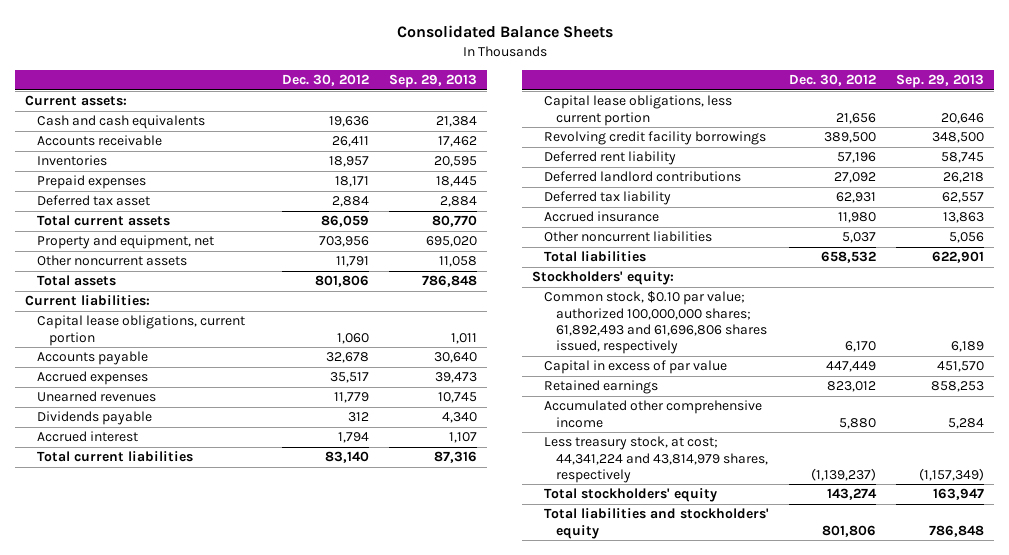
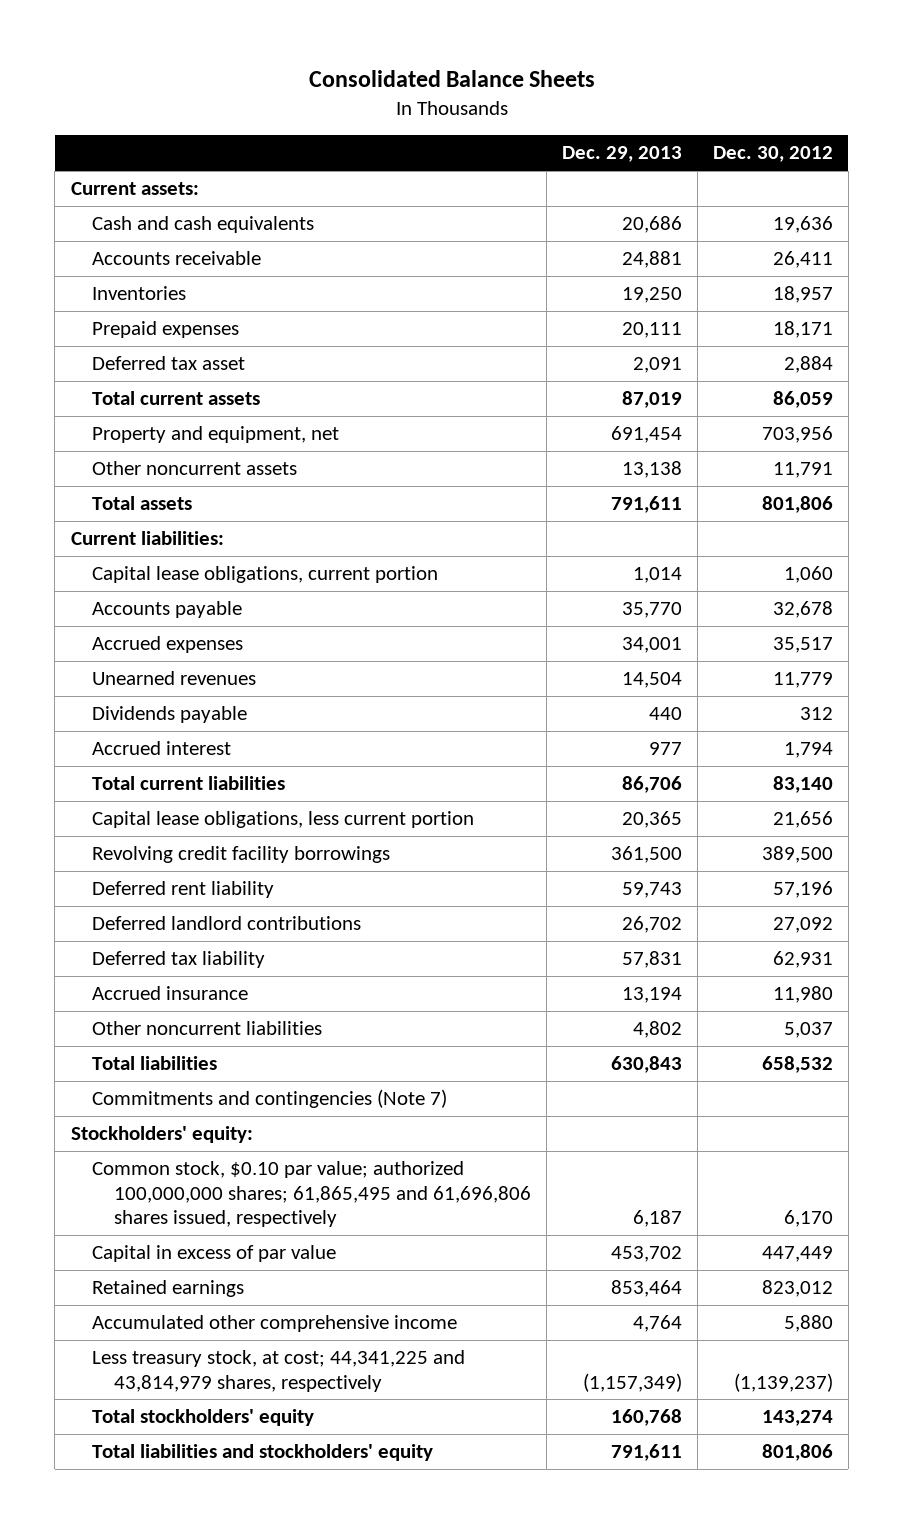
[388,74,477,89] Sep. 29, 2013 -> none
none -> [561,146,682,163] Dec. 29, 2013
none -> [92,1089,448,1109] Commitments and contingencies (Note 7)
[544,291,768,355] Common stock, $0.10 par value; authorized 100,000,000 shares; 61,892,493 and 61,696,806 shares issued, respectively -> [92,1161,531,1228] Common stock, $0.10 par value; authorized 100,000,000 shares; 61,865,495 and 61,696,806 shares issued, respectively
[544,436,769,483] Less treasury stock, at cost; 44,341,224 and 43,814,979 shares, respectively -> [92,1350,466,1392] Less treasury stock, at cost; 44,341,225 and 43,814,979 shares, respectively

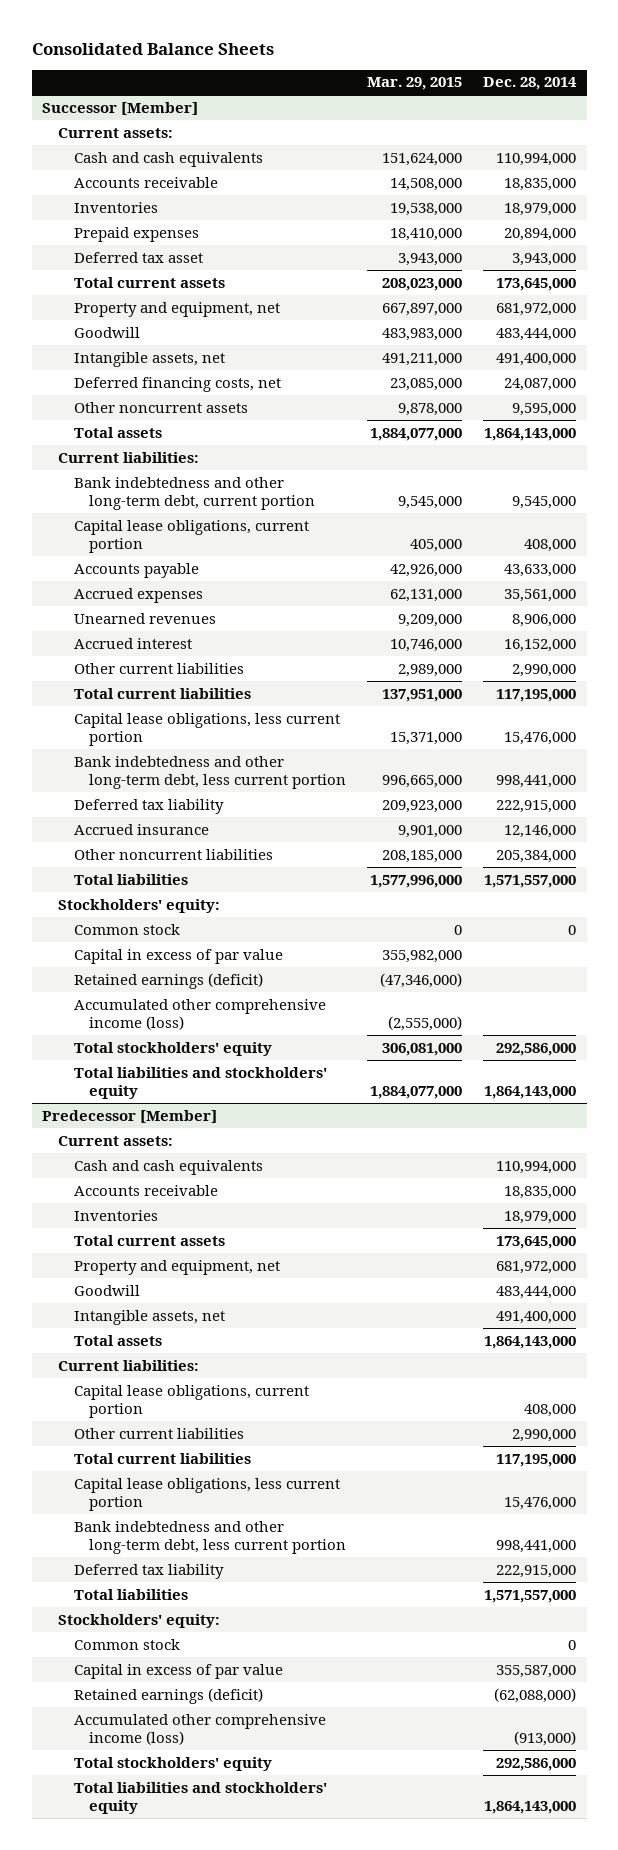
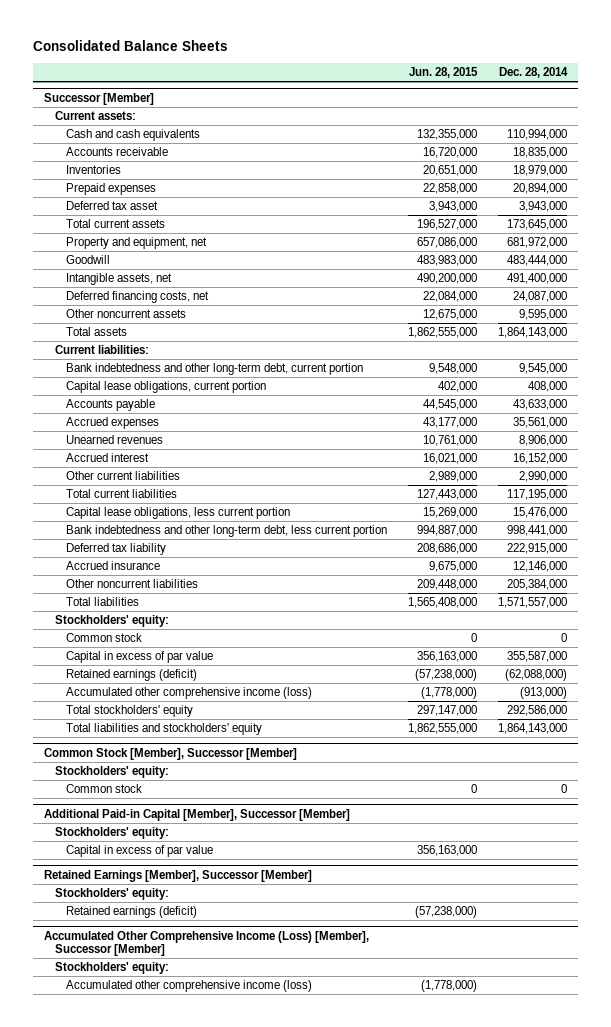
[367,77,463,91] Mar. 29, 2015 -> none
none -> [409,67,479,79] Jun. 28, 2015
[73,948,283,964] Capital in excess of par value -> none
[73,972,263,989] Retained earnings (deficit) -> none
[73,998,326,1031] Accumulated other comprehensive income (loss) -> none
[73,1041,272,1056] Total stockholders' equity -> none
[73,1066,327,1100] Total liabilities and stockholders' equity -> none
[42,1109,218,1123] Predecessor [Member] -> none
[57,1135,173,1146] Current assets: -> none
[73,1159,263,1175] Cash and cash equivalents -> none
[73,1184,218,1196] Accounts receivable -> none
[73,1209,158,1221] Inventories -> none
[73,1234,225,1246] Total current assets -> none
[73,1259,280,1275] Property and equipment, net -> none
[73,1284,140,1296] Goodwill -> none
[73,1309,225,1325] Intangible assets, net -> none
[73,1334,162,1346] Total assets -> none
[57,1359,199,1371] Current liabilities: -> none
[73,1384,309,1419] Capital lease obligations, current portion -> none
[73,1427,244,1439] Other current liabilities -> none
[73,1452,251,1464] Total current liabilities -> none
[73,1477,340,1512] Capital lease obligations, less current portion -> none
[73,1520,347,1555] Bank indebtedness and other long-term debt, less current portion -> none
[73,1563,224,1579] Deferred tax liability -> none
[73,1588,188,1600] Total liabilities -> none
[57,1613,220,1628] Stockholders' equity: -> none
[73,1638,180,1650] Common stock -> none
none -> [43,747,297,760] Common Stock [Member], Successor [Member]
none -> [54,766,169,779] Stockholders' equity:
none -> [65,784,142,794] Common stock
none -> [43,808,350,821] Additional Paid-in Capital [Member], Successor [Member]
none -> [54,827,169,840] Stockholders' equity:
none -> [65,845,213,858] Capital in excess of par value
none -> [43,869,312,882] Retained Earnings [Member], Successor [Member]
none -> [54,888,169,901] Stockholders' equity:
none -> [65,906,197,919] Retained earnings (deficit)
none -> [43,930,369,957] Accumulated Other Comprehensive Income (Loss) [Member], Successor [Member]
none -> [54,962,169,975] Stockholders' equity:
none -> [65,980,312,993] Accumulated other comprehensive income (loss)

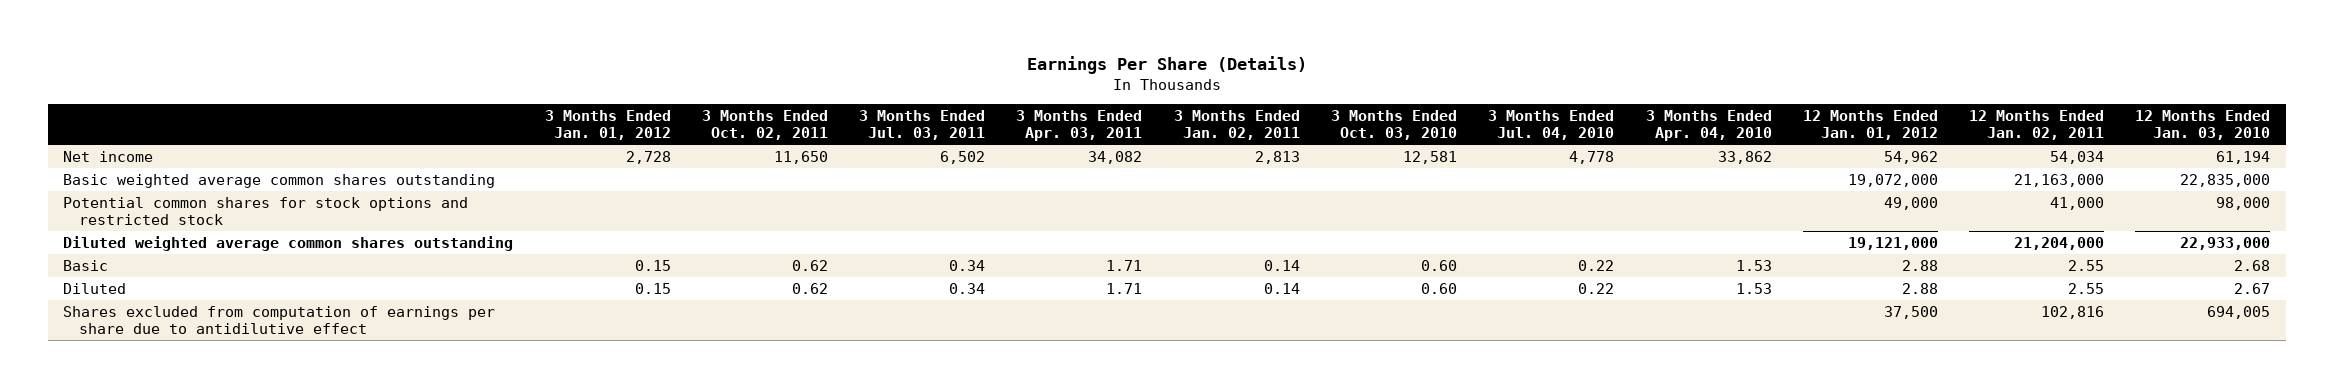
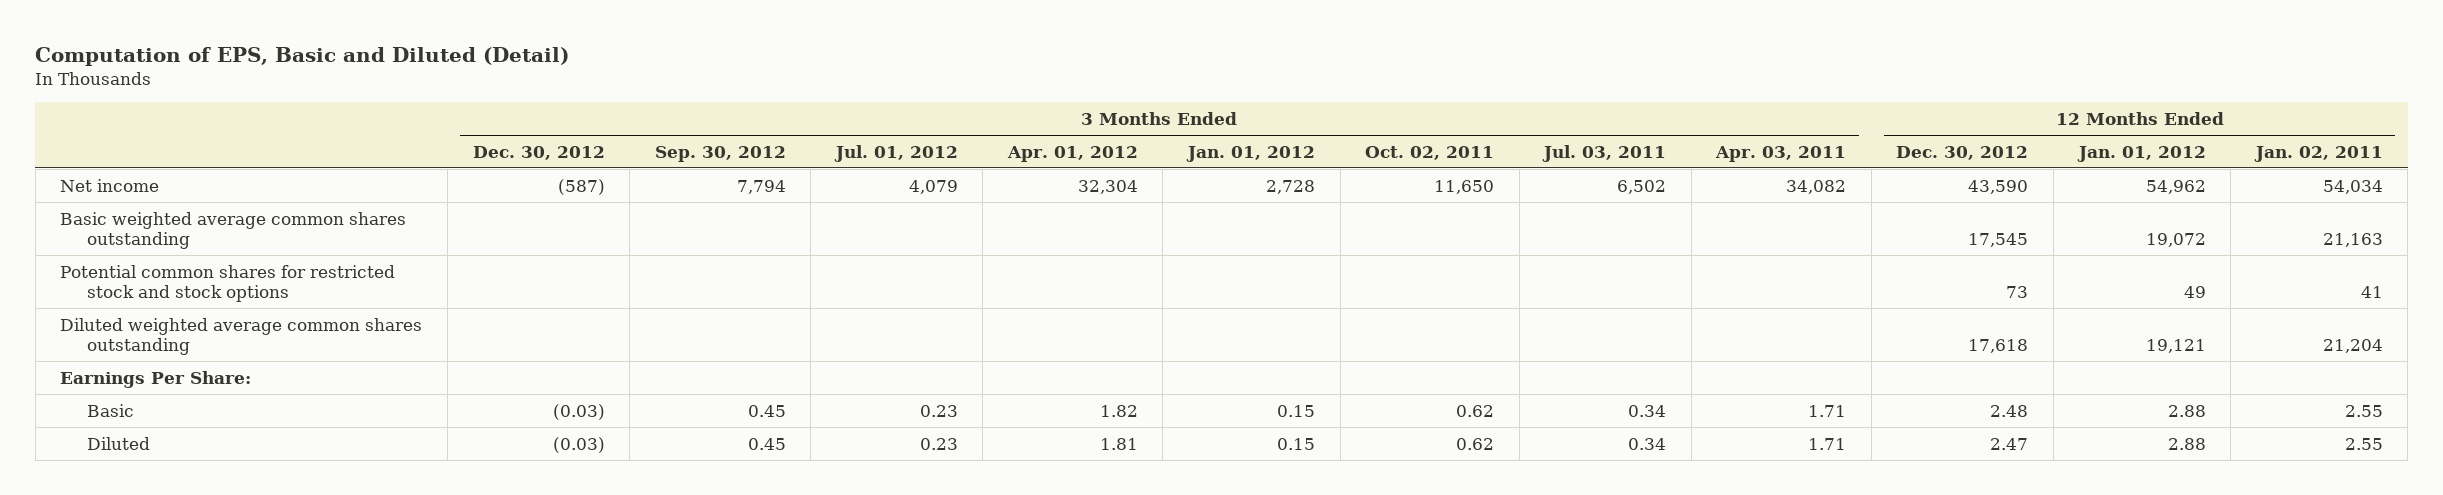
[1026,56,1307,75] Earnings Per Share (Details) -> [35,47,570,67] Computation of EPS, Basic and Diluted (Detail)
[1173,109,1300,141] 3 Months Ended Jan. 02, 2011 -> none
[1330,109,1457,141] 3 Months Ended Oct. 03, 2010 -> none
[1488,109,1615,141] 3 Months Ended Jul. 04, 2010 -> none
[1645,109,1772,142] 3 Months Ended Apr. 04, 2010 -> none
[2135,109,2271,141] 12 Months Ended Jan. 03, 2010 -> none
none -> [472,145,605,160] Dec. 30, 2012
none -> [654,145,786,162] Sep. 30, 2012
none -> [833,144,958,162] Jul. 01, 2012
none -> [1006,145,1138,162] Apr. 01, 2012
none -> [1896,145,2029,160] Dec. 30, 2012
[1847,173,1938,187] 19,072,000 -> [2145,232,2206,247] 19,072
[2014,173,2105,187] 21,163,000 -> [2322,232,2383,247] 21,163
[63,196,469,225] Potential common shares for stock options and restricted stock -> [60,264,396,302] Potential common shares for restricted stock and stock options
[1883,196,1938,210] 49,000 -> [2183,285,2206,298] 49
[2050,196,2105,210] 41,000 -> [2360,285,2383,298] 41
[1847,236,1938,250] 19,121,000 -> [2145,338,2206,353] 19,121
[2014,236,2105,250] 21,204,000 -> [2322,338,2383,353] 21,204
none -> [60,370,252,388] Earnings Per Share:
[63,305,496,334] Shares excluded from computation of earnings per share due to antidilutive effect -> none

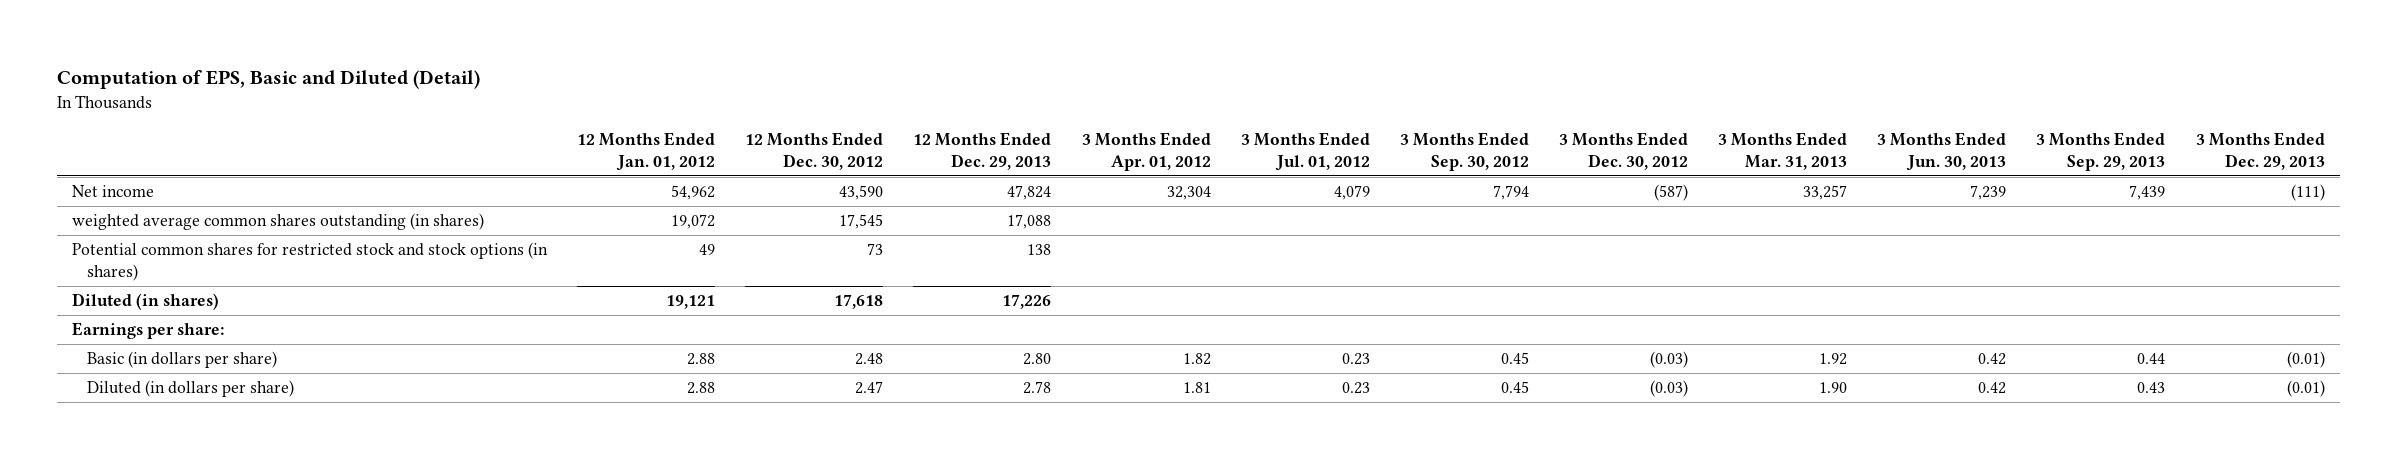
[1186,145,1316,162] Jan. 01, 2012 -> none
[1365,145,1495,160] Oct. 02, 2011 -> none
[1542,144,1667,162] Jul. 03, 2011 -> none
[1715,145,1847,162] Apr. 03, 2011 -> none
[2253,145,2383,162] Jan. 02, 2011 -> none
none -> [913,132,1052,171] 12 Months Ended Dec. 29, 2013
none -> [1718,132,1848,171] 3 Months Ended Mar. 31, 2013
none -> [1877,132,2007,172] 3 Months Ended Jun. 30, 2013
none -> [2036,132,2166,172] 3 Months Ended Sep. 29, 2013
none -> [2195,132,2325,171] 3 Months Ended Dec. 29, 2013
[60,211,407,249] Basic weighted average common shares outstanding -> [72,213,485,231] weighted average common shares outstanding (in shares)
[60,264,396,302] Potential common shares for restricted stock and stock options -> [72,242,549,281] Potential common shares for restricted stock and stock options (in shares)
[60,317,423,355] Diluted weighted average common shares outstanding -> [72,293,220,311] Diluted (in shares)
[60,370,252,388] Earnings Per Share: -> [72,322,225,340] Earnings per share:
[86,403,134,417] Basic -> [86,351,277,369] Basic (in dollars per share)
[86,436,150,450] Diluted -> [86,380,294,398] Diluted (in dollars per share)

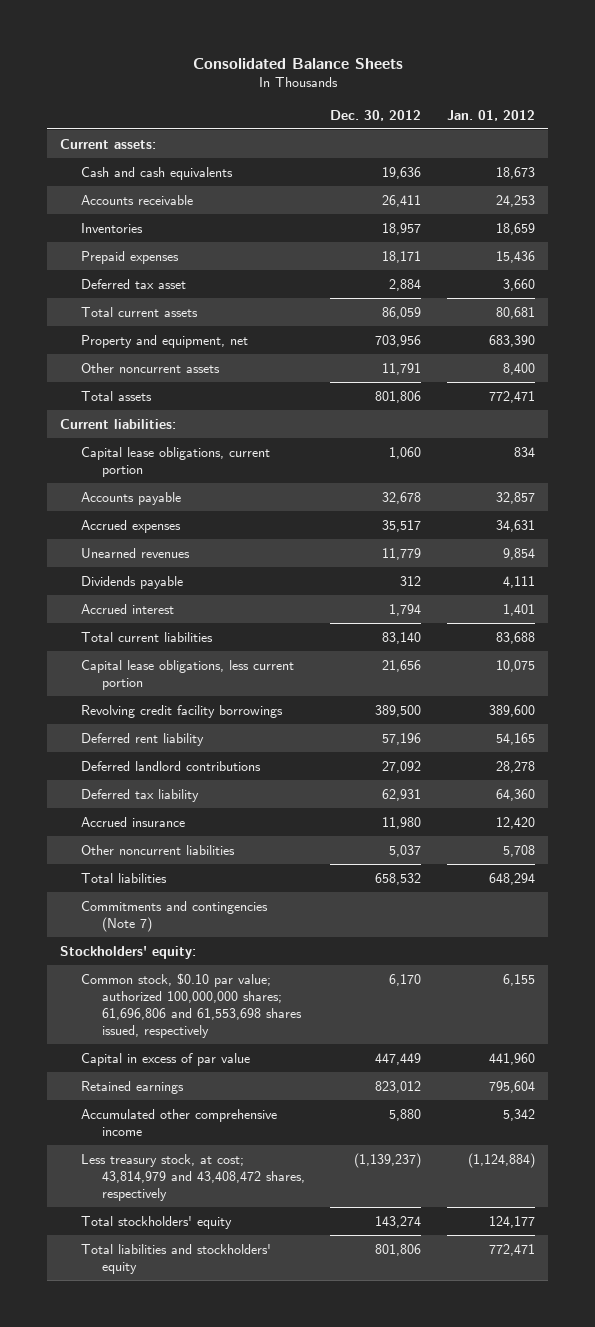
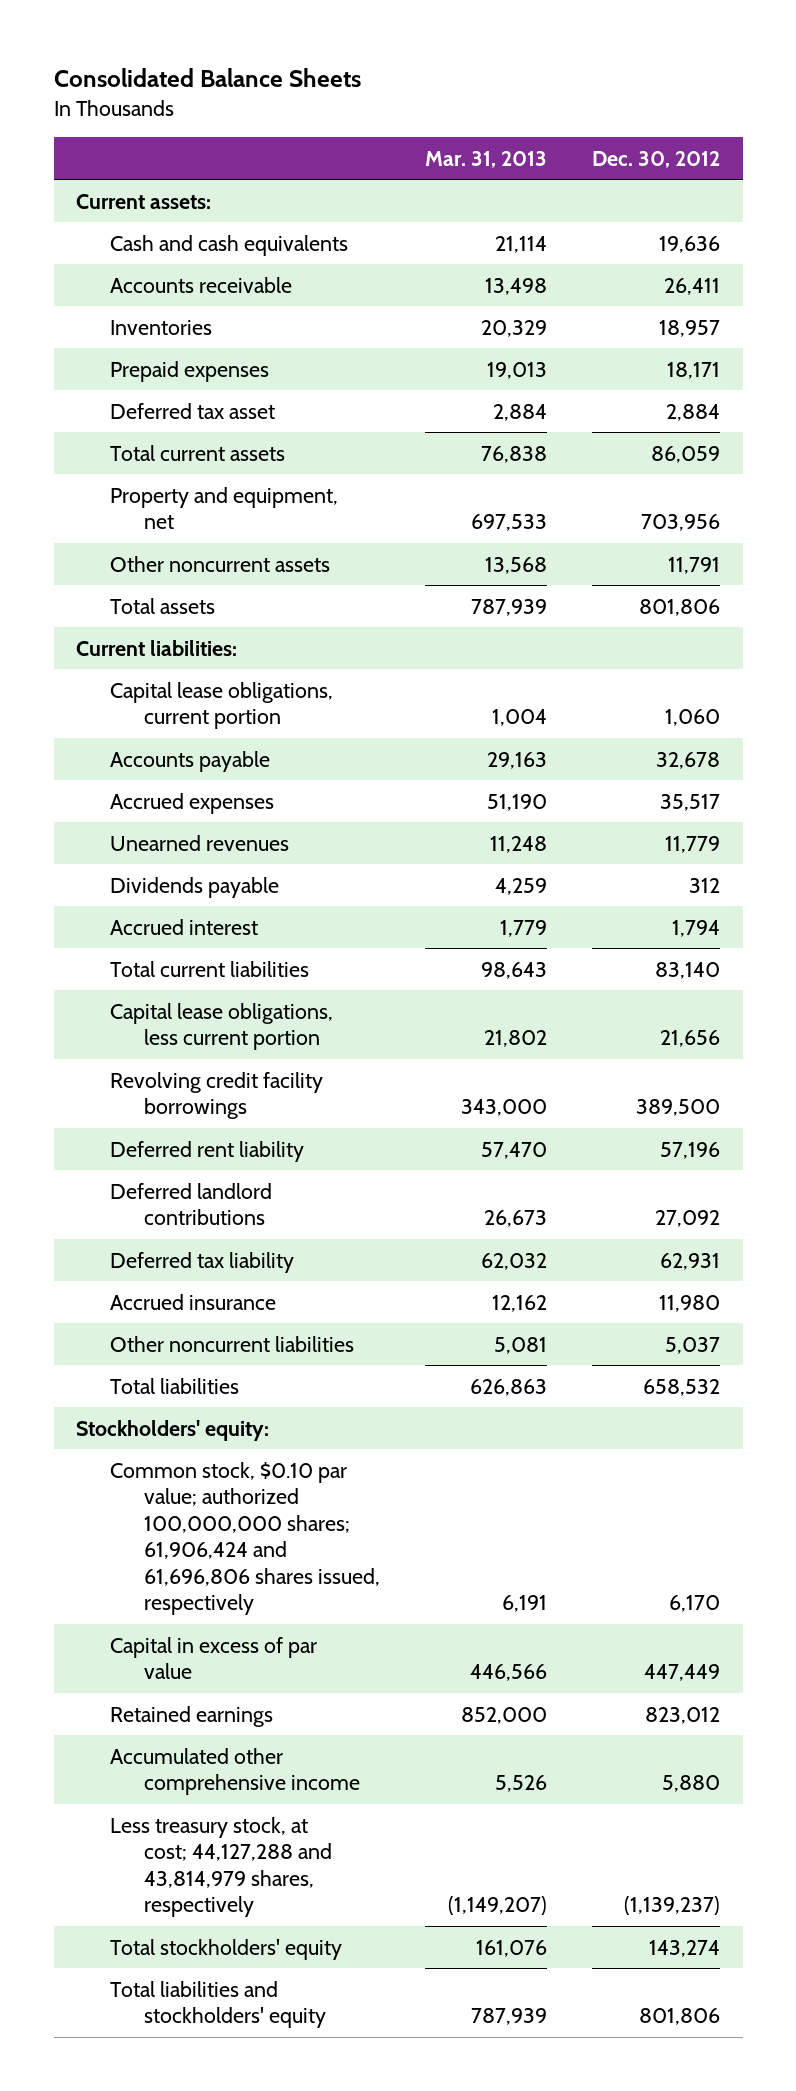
[446,109,535,121] Jan. 01, 2012 -> none
none -> [424,150,547,168] Mar. 31, 2013
[81,900,269,932] Commitments and contingencies (Note 7) -> none
[81,972,303,1039] Common stock, $0.10 par value; authorized 100,000,000 shares; 61,696,806 and 61,553,698 shares issued, respectively -> [110,1461,380,1616] Common stock, $0.10 par value; authorized 100,000,000 shares; 61,906,424 and 61,696,806 shares issued, respectively
[81,1153,306,1202] Less treasury stock, at cost; 43,814,979 and 43,408,472 shares, respectively -> [110,1816,332,1918] Less treasury stock, at cost; 44,127,288 and 43,814,979 shares, respectively

